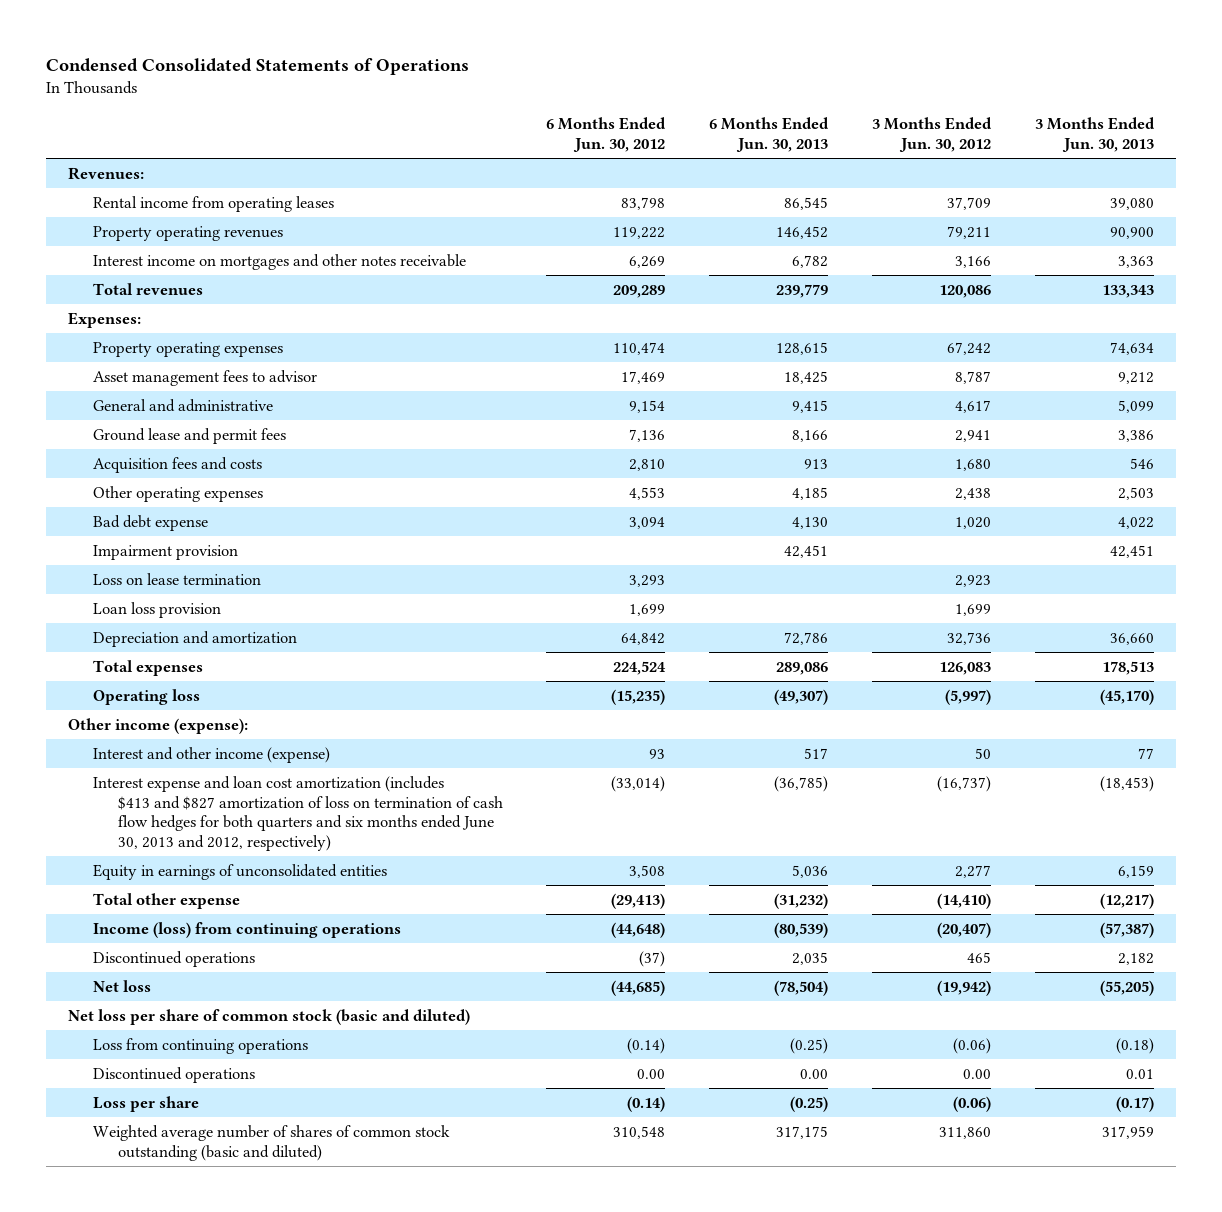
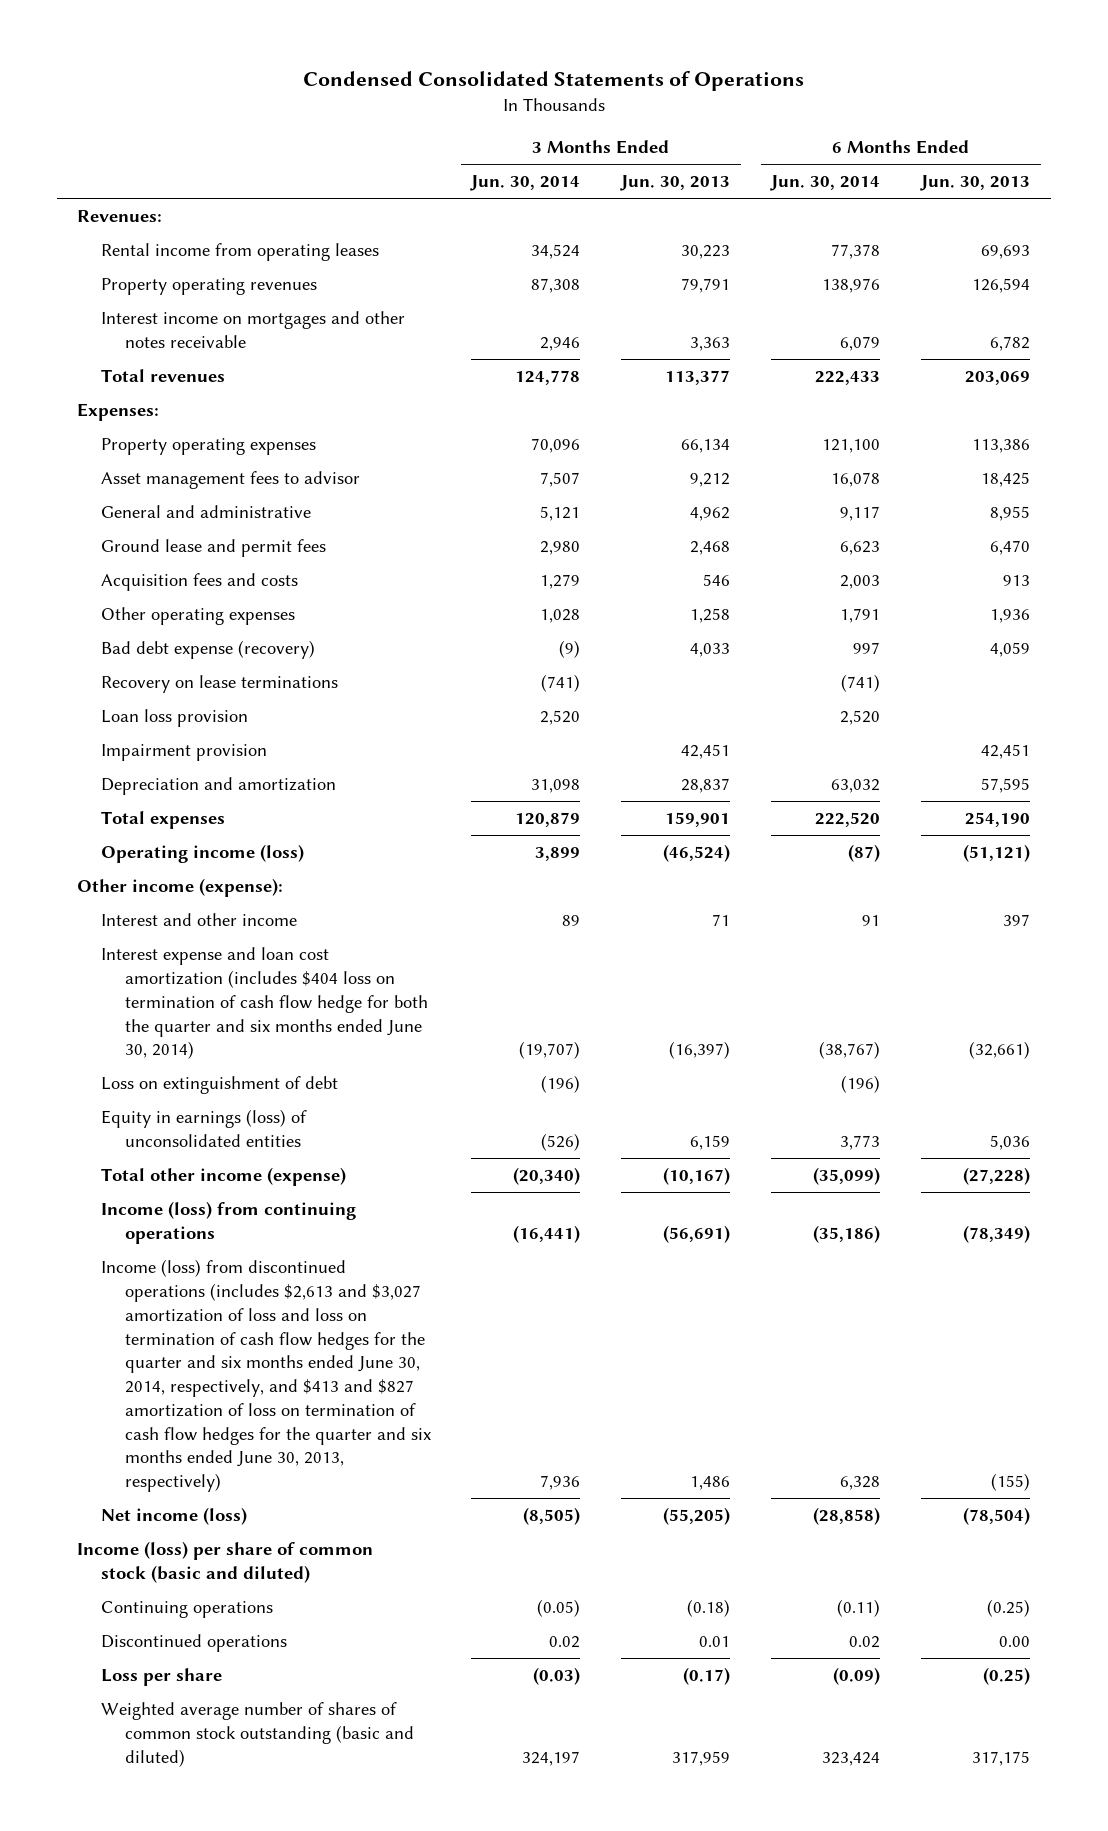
[546,117,667,152] 6 Months Ended Jun. 30, 2012 -> none
[872,117,993,152] 3 Months Ended Jun. 30, 2012 -> none
none -> [470,175,581,192] Jun. 30, 2014
none -> [770,175,881,192] Jun. 30, 2014
[784,196,829,210] 86,545 -> [981,245,1031,260] 69,693
[1109,197,1154,210] 39,080 -> [681,245,731,260] 30,223
[776,225,829,239] 146,452 -> [972,278,1031,294] 126,594
[1109,226,1154,239] 90,900 -> [681,278,731,294] 79,791
[776,283,829,298] 239,779 -> [965,371,1031,386] 203,069
[1101,284,1154,298] 133,343 -> [665,370,731,386] 113,377
[776,341,829,355] 128,615 -> [972,439,1031,454] 113,386
[1109,341,1154,355] 74,634 -> [681,439,731,454] 66,134
[792,399,829,413] 9,415 -> [990,506,1031,522] 8,955
[1117,399,1154,413] 5,099 -> [690,507,731,522] 4,962
[792,429,829,442] 8,166 -> [990,540,1031,556] 6,470
[1117,429,1154,442] 3,386 -> [690,541,731,556] 2,468
[792,486,829,500] 4,185 -> [990,609,1031,624] 1,936
[1117,486,1154,500] 2,503 -> [690,608,731,624] 1,258
[92,514,208,531] Bad debt expense -> [100,640,315,660] Bad debt expense (recovery)
[792,516,829,529] 4,130 -> [990,642,1031,658] 4,059
[1117,516,1154,529] 4,022 -> [690,643,731,658] 4,033
[92,572,261,585] Loss on lease termination -> [100,675,338,694] Recovery on lease terminations
[92,544,238,560] Impairment provision -> [100,744,267,762] Impairment provision
[784,631,829,645] 72,786 -> [981,778,1031,794] 57,595
[1109,632,1154,645] 36,660 -> [681,778,731,794] 28,837
[776,661,829,675] 289,086 -> [965,812,1031,828] 254,190
[1101,660,1154,675] 178,513 -> [665,812,731,828] 159,901
[92,688,200,705] Operating loss -> [100,844,304,864] Operating income (loss)
[774,688,829,705] (49,307) -> [963,844,1031,863] (51,121)
[1099,688,1154,705] (45,170) -> [663,844,731,863] (46,524)
[92,950,255,967] Discontinued operations -> none
[92,746,330,763] Interest and other income (expense) -> [100,913,297,927] Interest and other income
[804,747,829,759] 517 -> [1003,914,1031,927] 397
[1137,747,1154,759] 77 -> [712,914,731,927] 71
[92,775,503,851] Interest expense and loan cost amortization (includes $413 and $827 amortization of loss on termination of cash flow hedges for both quarters and six months ended June 30, 2013 and 2012, respectively) -> [100,947,428,1060] Interest expense and loan cost amortization (includes $404 loss on termination of cash flow hedge for both the quarter and six months ended June 30, 2014)
[774,775,829,792] (36,785) -> [969,1041,1031,1060] (32,661)
[1099,775,1154,792] (18,453) -> [669,1041,731,1060] (16,397)
none -> [100,1076,338,1095] Loss on extinguishment of debt
[92,863,387,880] Equity in earnings of unconsolidated entities -> [100,1109,307,1148] Equity in earnings (loss) of unconsolidated entities
[92,892,240,909] Total other expense -> [100,1167,346,1187] Total other income (expense)
[774,892,829,909] (31,232) -> [963,1167,1031,1186] (27,228)
[1099,892,1154,909] (12,217) -> [663,1167,731,1186] (10,167)
[774,921,829,938] (80,539) -> [963,1225,1031,1244] (78,349)
[1099,921,1154,938] (57,387) -> [663,1225,731,1244] (56,691)
none -> [100,1259,431,1493] Income (loss) from discontinued operations (includes $2,613 and $3,027 amortization of loss and loss on termination of cash flow hedges for the quarter and six months ended June 30, 2014, respectively, and $413 and $827 amortization of loss on termination of cash flow hedges for the quarter and six months ended June 30, 2013, respectively)
[92,979,151,992] Net loss -> [100,1507,247,1526] Net income (loss)
[67,1008,470,1025] Net loss per share of common stock (basic and diluted) -> [77,1541,374,1584] Income (loss) per share of common stock (basic and diluted)
[92,1037,308,1054] Loss from continuing operations -> [100,1601,273,1619] Continuing operations

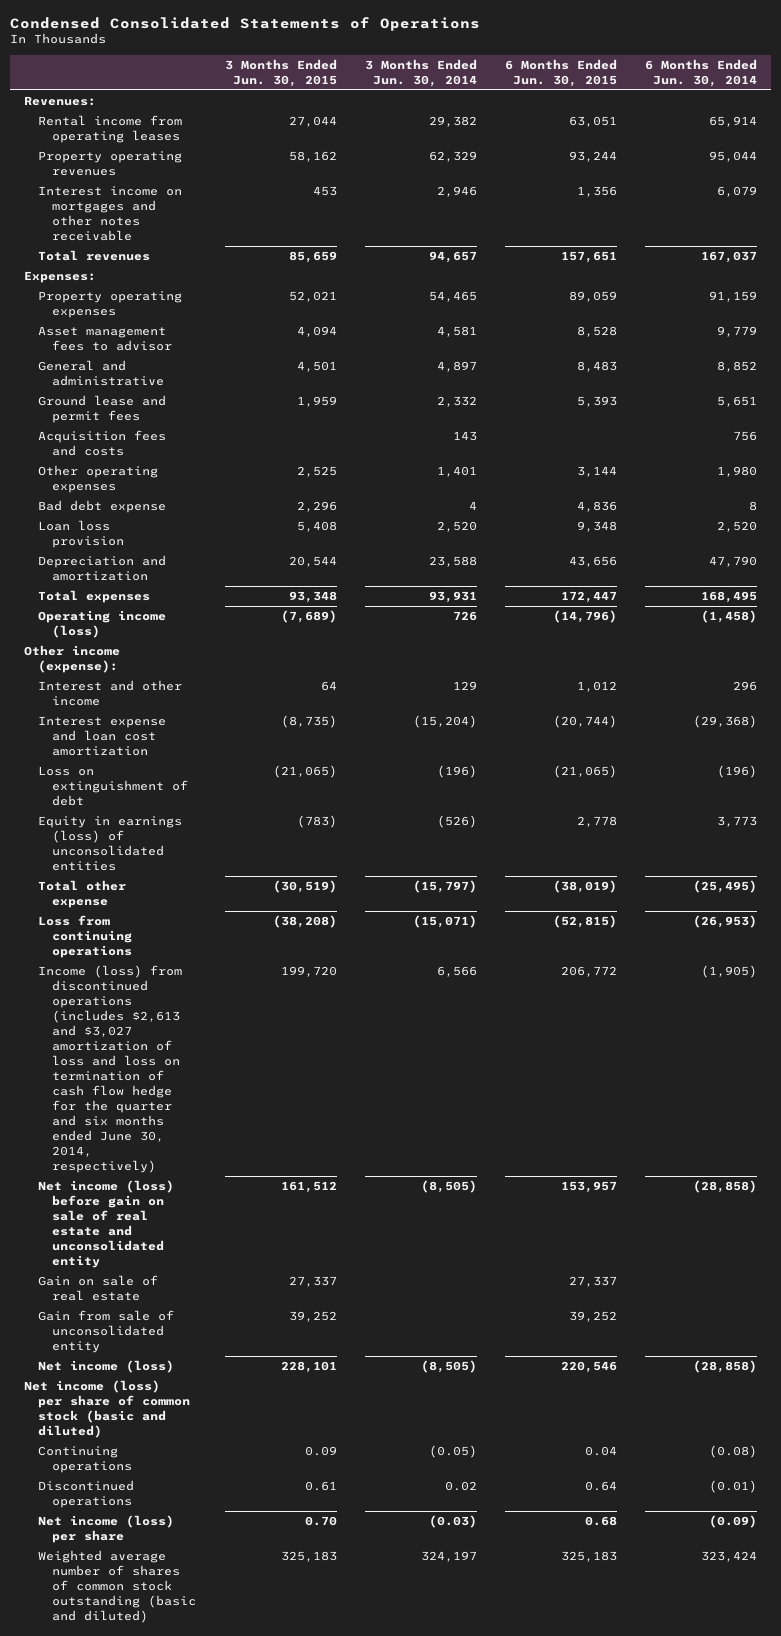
[620,175,731,192] Jun. 30, 2013 -> none
[920,175,1031,192] Jun. 30, 2013 -> none
none -> [224,58,337,87] 3 Months Ended Jun. 30, 2015
none -> [505,58,618,87] 6 Months Ended Jun. 30, 2015
[531,244,581,260] 34,524 -> [428,116,477,128] 29,382
[831,244,881,260] 77,378 -> [709,116,758,128] 65,914
[531,278,581,294] 87,308 -> [428,151,477,163] 62,329
[822,278,881,294] 138,976 -> [709,151,758,163] 95,044
[515,370,581,386] 124,778 -> [428,251,477,264] 94,657
[815,371,881,386] 222,433 -> [701,251,758,264] 167,037
[100,675,338,694] Recovery on lease terminations -> none
[531,438,581,454] 70,096 -> [428,291,477,303] 54,465
[822,439,881,454] 121,100 -> [709,291,758,303] 91,159
[540,472,581,488] 7,507 -> [436,326,477,338] 4,581
[831,472,881,488] 16,078 -> [717,326,758,338] 9,779
[540,506,581,522] 5,121 -> [436,361,477,373] 4,897
[840,506,881,522] 9,117 -> [717,361,758,373] 8,852
[540,541,581,556] 2,980 -> [436,396,477,408] 2,332
[840,541,881,556] 6,623 -> [717,396,758,408] 5,651
[540,574,581,590] 1,279 -> [452,431,477,442] 143
[840,575,881,590] 2,003 -> [733,431,758,442] 756
[540,609,581,624] 1,028 -> [436,466,477,478] 1,401
[840,608,881,624] 1,791 -> [717,466,758,478] 1,980
[100,640,315,660] Bad debt expense (recovery) -> [38,500,167,514] Bad debt expense
[559,640,581,659] (9) -> [468,501,477,511] 4
[853,642,881,655] 997 -> [749,501,758,512] 8
[100,744,267,762] Impairment provision -> none
[531,779,581,794] 31,098 -> [428,556,477,568] 23,588
[831,779,881,794] 63,032 -> [709,556,758,568] 47,790
[515,812,581,828] 120,879 -> [428,591,477,604] 93,931
[815,812,881,828] 222,520 -> [701,591,758,604] 168,495
[535,847,581,862] 3,899 -> [452,611,477,622] 726
[848,844,881,863] (87) -> [701,610,758,624] (1,458)
[562,915,581,927] 89 -> [452,681,477,691] 129
[862,915,881,927] 91 -> [733,681,758,692] 296
[100,947,428,1060] Interest expense and loan cost amortization (includes $404 loss on termination of cash flow hedge for both the quarter and six months ended June 30, 2014) -> [38,716,167,757] Interest expense and loan cost amortization
[519,1041,581,1060] (19,707) -> [412,715,477,729] (15,204)
[819,1041,881,1060] (38,767) -> [693,715,758,729] (29,368)
[100,1167,346,1187] Total other income (expense) -> [38,880,127,909] Total other expense
[513,1167,581,1186] (20,340) -> [412,880,477,894] (15,797)
[813,1167,881,1186] (35,099) -> [693,880,758,894] (25,495)
[100,1201,356,1245] Income (loss) from continuing operations -> [38,915,133,959] Loss from continuing operations
[513,1225,581,1244] (16,441) -> [412,915,477,929] (15,071)
[813,1225,881,1244] (35,186) -> [693,915,758,929] (26,953)
[100,1259,431,1493] Income (loss) from discontinued operations (includes $2,613 and $3,027 amortization of loss and loss on termination of cash flow hedges for the quarter and six months ended June 30, 2014, respectively, and $413 and $827 amortization of loss on termination of cash flow hedges for the quarter and six months ended June 30, 2013, respectively) -> [38,965,183,1174] Income (loss) from discontinued operations (includes $2,613 and $3,027 amortization of loss and loss on termination of cash flow hedge for the quarter and six months ended June 30, 2014, respectively)
[540,1475,581,1491] 7,936 -> [436,966,477,978] 6,566
[840,1476,881,1491] 6,328 -> [701,965,758,979] (1,905)
none -> [38,1180,175,1269] Net income (loss) before gain on sale of real estate and unconsolidated entity
none -> [38,1275,159,1302] Gain on sale of real estate
none -> [38,1310,175,1354] Gain from sale of unconsolidated entity
[77,1541,374,1584] Income (loss) per share of common stock (basic and diluted) -> [23,1380,191,1439] Net income (loss) per share of common stock (basic and diluted)
[837,1599,881,1618] (0.11) -> [709,1445,758,1459] (0.08)
[849,1636,881,1649] 0.02 -> [709,1480,758,1494] (0.01)
[100,1668,222,1687] Loss per share -> [38,1515,175,1544] Net income (loss) per share

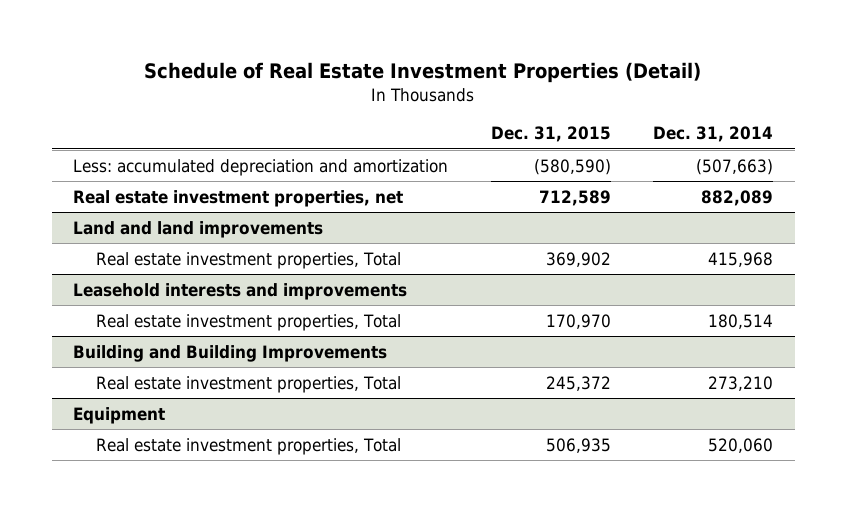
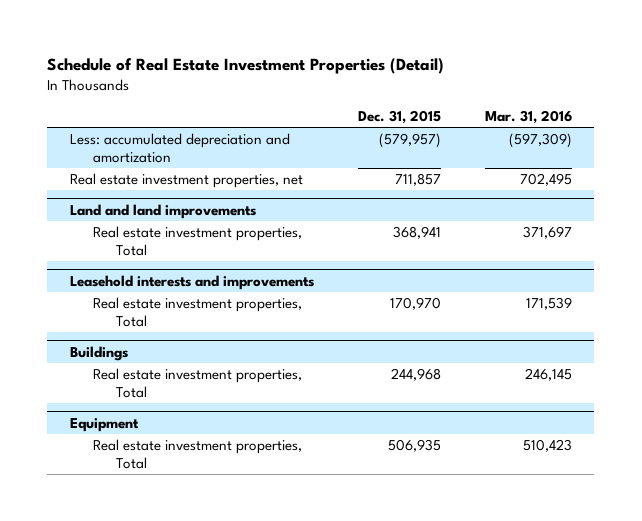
[653,126,774,143] Dec. 31, 2014 -> none
none -> [484,110,572,125] Mar. 31, 2016
[533,158,611,175] (580,590) -> [378,132,441,148] (579,957)
[538,189,611,206] 712,589 -> [394,172,441,186] 711,857
[545,251,611,267] 369,902 -> [392,225,441,239] 368,941
[73,344,388,362] Building and Building Improvements -> none
none -> [69,345,128,361] Buildings
[545,375,611,391] 245,372 -> [390,367,441,381] 244,968

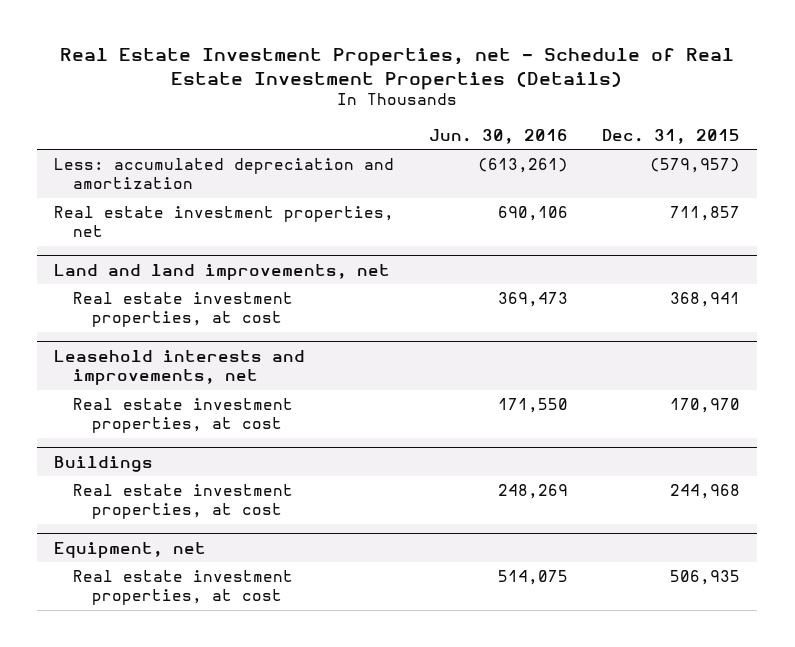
[47,58,445,75] Schedule of Real Estate Investment Properties (Detail) -> [60,48,735,90] Real Estate Investment Properties, net - Schedule of Real Estate Investment Properties (Details)
[484,110,572,125] Mar. 31, 2016 -> none
none -> [428,128,568,144] Jun. 30, 2016
[69,203,256,219] Land and land improvements -> [54,263,391,280] Land and land improvements, net
[92,225,302,256] Real estate investment properties, Total -> [73,292,294,328] Real estate investment properties, at cost
[69,274,314,290] Leasehold interests and improvements -> [54,349,306,386] Leasehold interests and improvements, net
[92,296,302,327] Real estate investment properties, Total -> [73,398,294,434] Real estate investment properties, at cost
[92,367,302,398] Real estate investment properties, Total -> [73,484,294,520] Real estate investment properties, at cost
[69,417,139,432] Equipment -> [54,541,207,558] Equipment, net
[92,438,302,469] Real estate investment properties, Total -> [73,570,294,606] Real estate investment properties, at cost

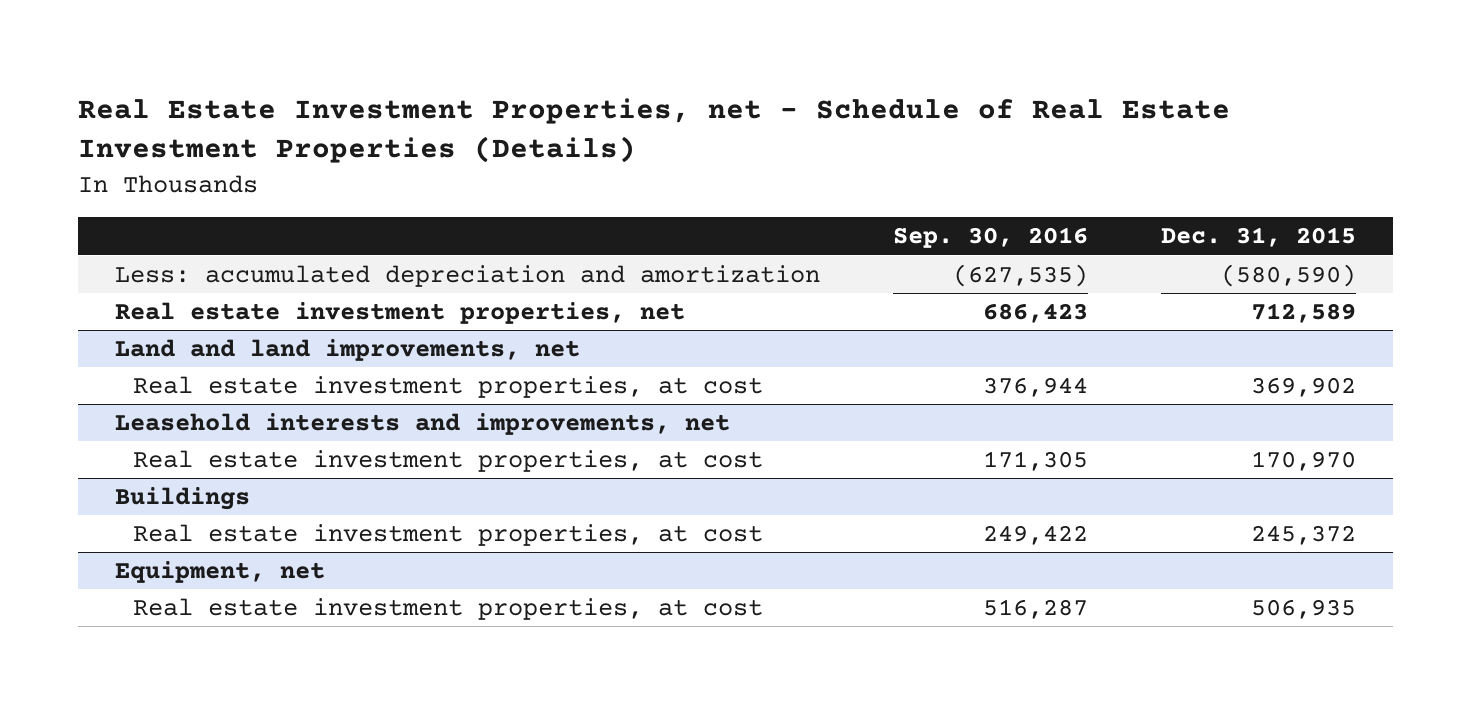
[428,128,568,144] Jun. 30, 2016 -> none
none -> [892,227,1088,249] Sep. 30, 2016
[650,158,741,174] (579,957) -> [1221,264,1357,288] (580,590)
[670,206,741,222] 711,857 -> [1251,303,1357,324] 712,589
[670,292,741,308] 368,941 -> [1251,377,1357,398] 369,902
[670,484,741,500] 244,968 -> [1251,525,1357,546] 245,372

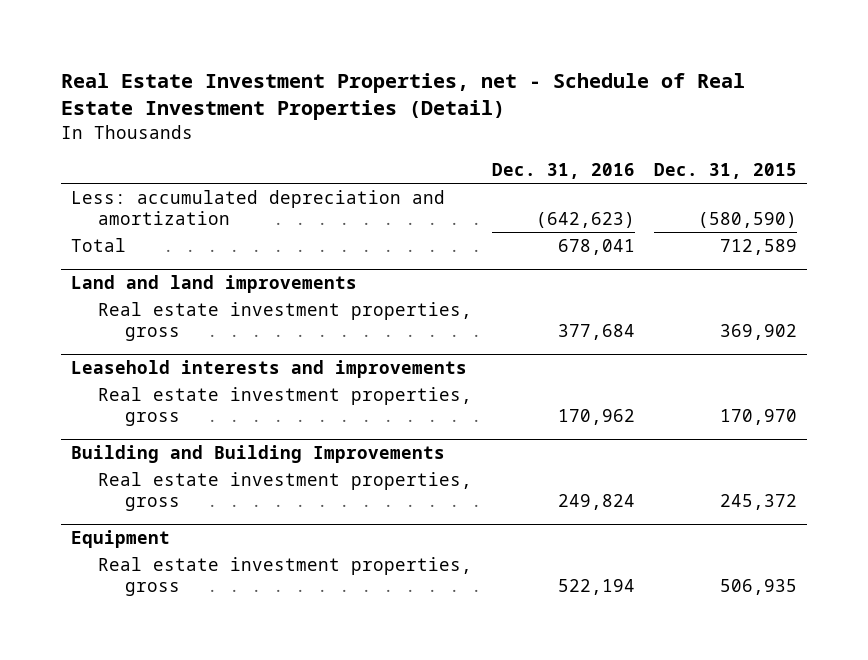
[77,97,1230,164] Real Estate Investment Properties, net - Schedule of Real Estate Investment Properties (Details) -> [60,73,745,121] Real Estate Investment Properties, net - Schedule of Real Estate Investment Properties (Detail)
[892,227,1088,249] Sep. 30, 2016 -> none
none -> [491,163,635,180] Dec. 31, 2016
[114,487,250,511] Buildings -> none
[114,302,685,325] Real estate investment properties, net -> [70,237,126,252] Total
[114,339,580,362] Land and land improvements, net -> [70,275,357,294] Land and land improvements
[133,376,764,399] Real estate investment properties, at cost -> [97,301,472,341] Real estate investment properties, gross
[114,413,730,436] Leasehold interests and improvements, net -> [70,360,467,379] Leasehold interests and improvements
[133,450,764,473] Real estate investment properties, at cost -> [97,386,472,426] Real estate investment properties, gross
none -> [70,445,445,464] Building and Building Improvements
[133,524,764,547] Real estate investment properties, at cost -> [97,471,472,511] Real estate investment properties, gross
[114,561,325,584] Equipment, net -> [70,530,170,549] Equipment
[133,598,764,621] Real estate investment properties, at cost -> [97,556,472,596] Real estate investment properties, gross

